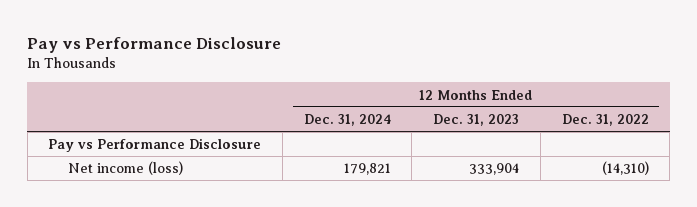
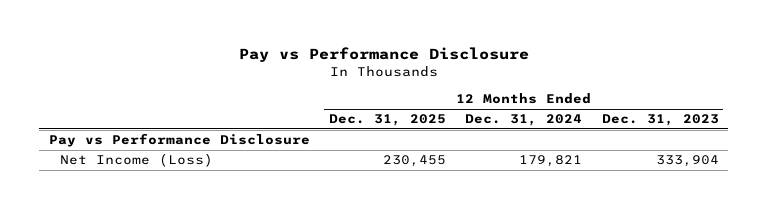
[561,114,649,127] Dec. 31, 2022 -> none
none -> [329,114,447,127] Dec. 31, 2025
[68,161,184,176] Net income (loss) -> [60,153,214,168] Net Income (Loss)

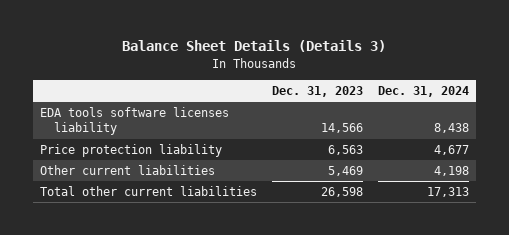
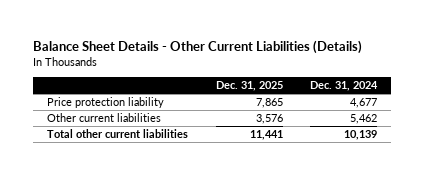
[122,40,387,53] Balance Sheet Details (Details 3) -> [33,39,363,54] Balance Sheet Details - Other Current Liabilities (Details)
[271,85,363,97] Dec. 31, 2023 -> none
none -> [215,81,283,92] Dec. 31, 2025
[40,107,230,136] EDA tools software licenses liability -> none
[433,166,469,177] 4,198 -> [350,114,378,125] 5,462
[426,187,469,198] 17,313 -> [344,130,378,141] 10,139

